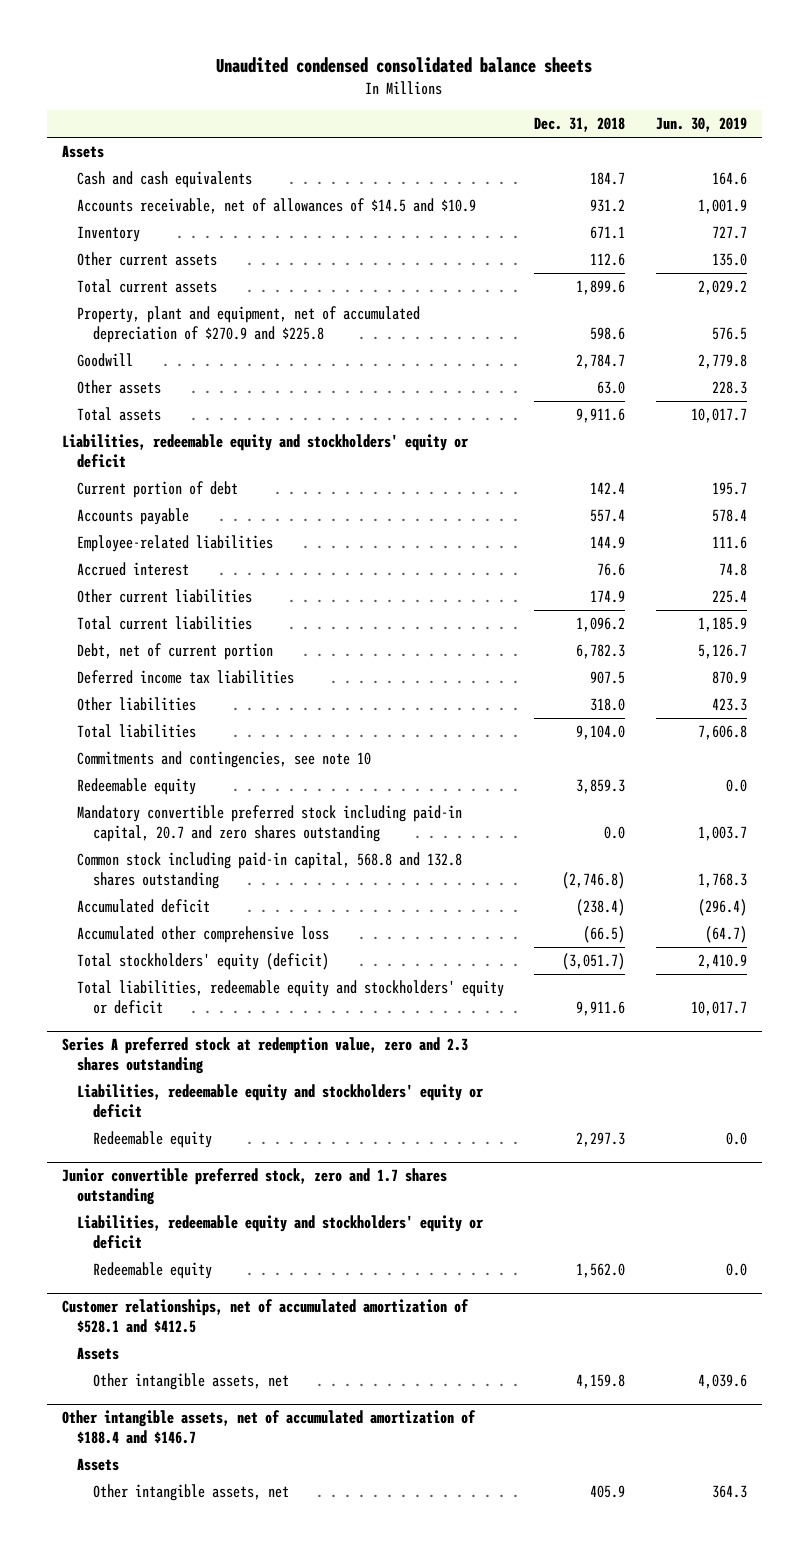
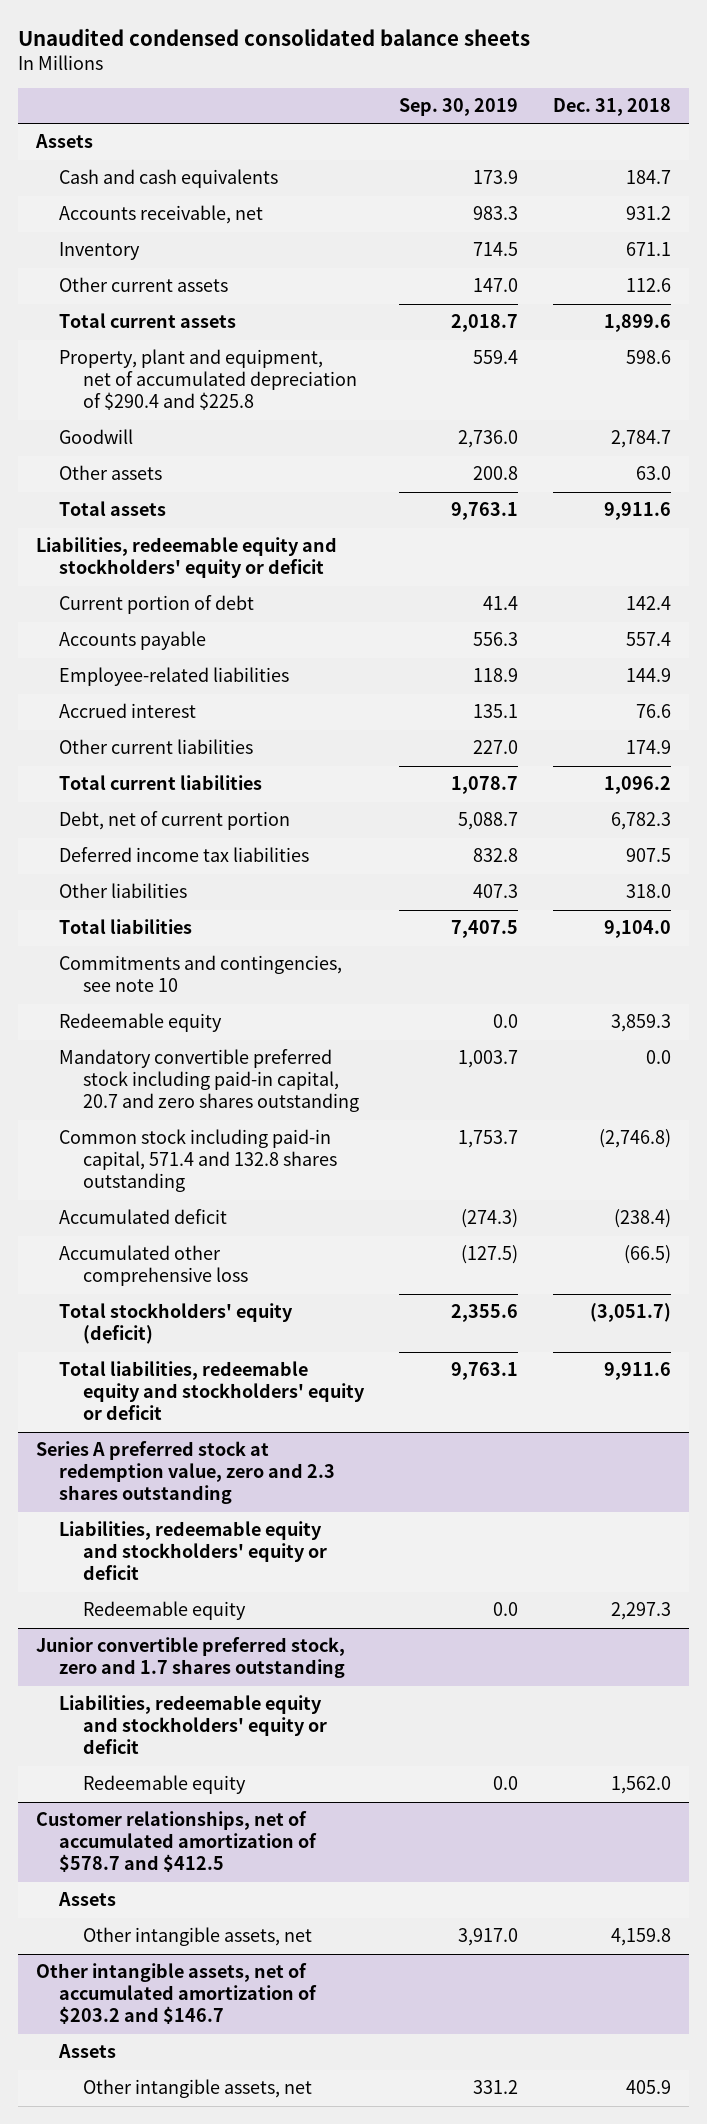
[655,117,747,133] Jun. 30, 2019 -> none
none -> [399,98,519,117] Sep. 30, 2019
[77,198,477,215] Accounts receivable, net of allowances of $14.5 and $10.9 -> [59,205,264,225] Accounts receivable, net
[77,306,421,344] Property, plant and equipment, net of accumulated depreciation of $270.9 and $225.8 -> [59,349,358,411] Property, plant and equipment, net of accumulated depreciation of $290.4 and $225.8
[77,852,463,890] Common stock including paid-in capital, 568.8 and 132.8 shares outstanding -> [59,1129,338,1193] Common stock including paid-in capital, 571.4 and 132.8 shares outstanding
[62,1299,470,1334] Customer relationships, net of accumulated amortization of $528.1 and $412.5 -> [35,1811,318,1873] Customer relationships, net of accumulated amortization of $578.7 and $412.5
[62,1410,477,1445] Other intangible assets, net of accumulated amortization of $188.4 and $146.7 -> [35,1963,318,2025] Other intangible assets, net of accumulated amortization of $203.2 and $146.7

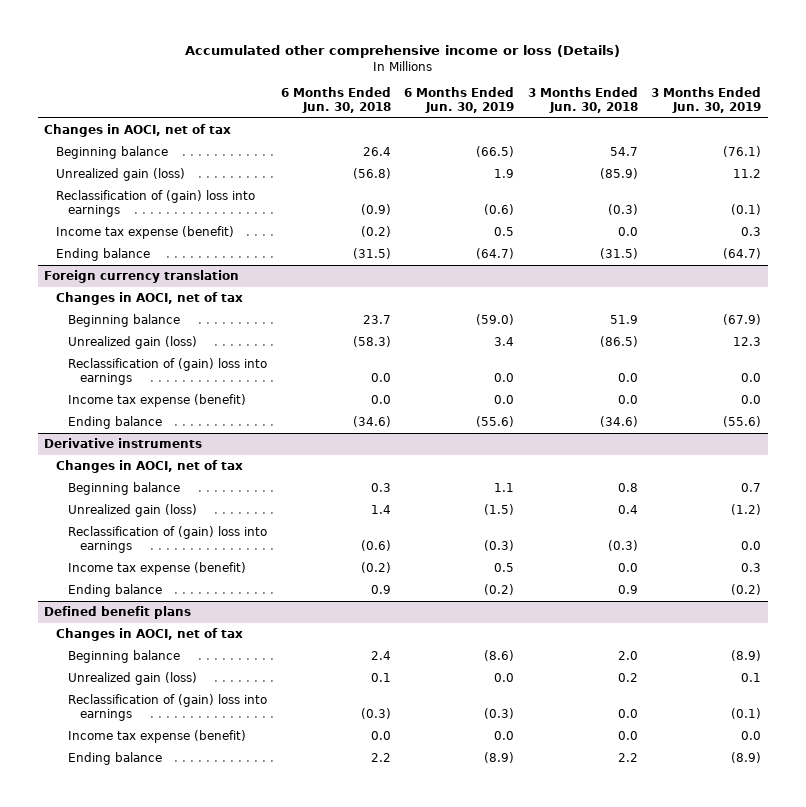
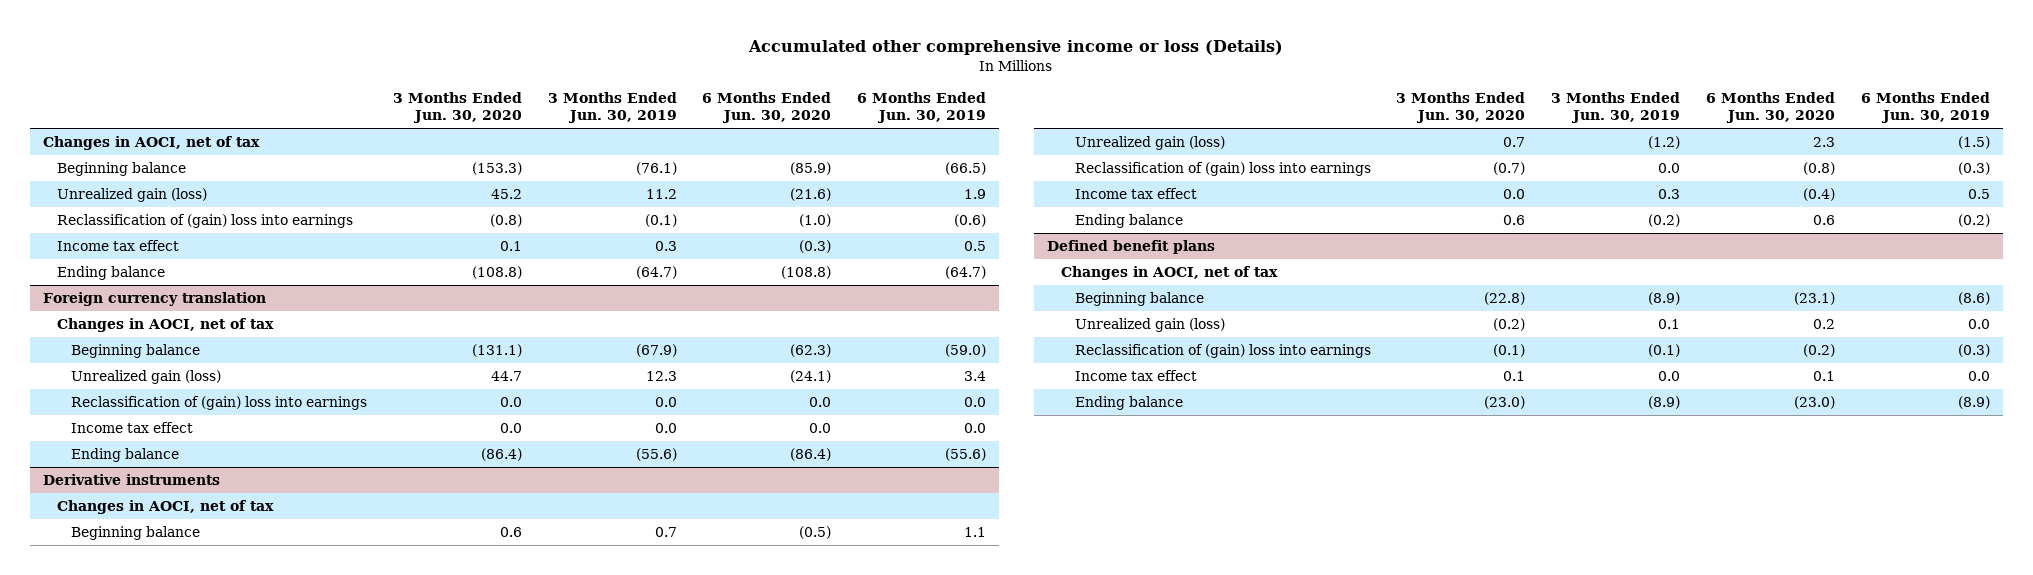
[280,87,391,113] 6 Months Ended Jun. 30, 2018 -> none
[527,87,638,113] 3 Months Ended Jun. 30, 2018 -> none
none -> [392,91,522,124] 3 Months Ended Jun. 30, 2020
none -> [702,91,832,124] 6 Months Ended Jun. 30, 2020
[56,226,235,240] Income tax expense (benefit) -> [57,239,180,251] Income tax effect
[68,394,247,408] Income tax expense (benefit) -> [71,421,194,433] Income tax effect
[68,562,247,576] Income tax expense (benefit) -> [1074,187,1197,199] Income tax effect
[68,730,247,744] Income tax expense (benefit) -> [1074,369,1197,381] Income tax effect

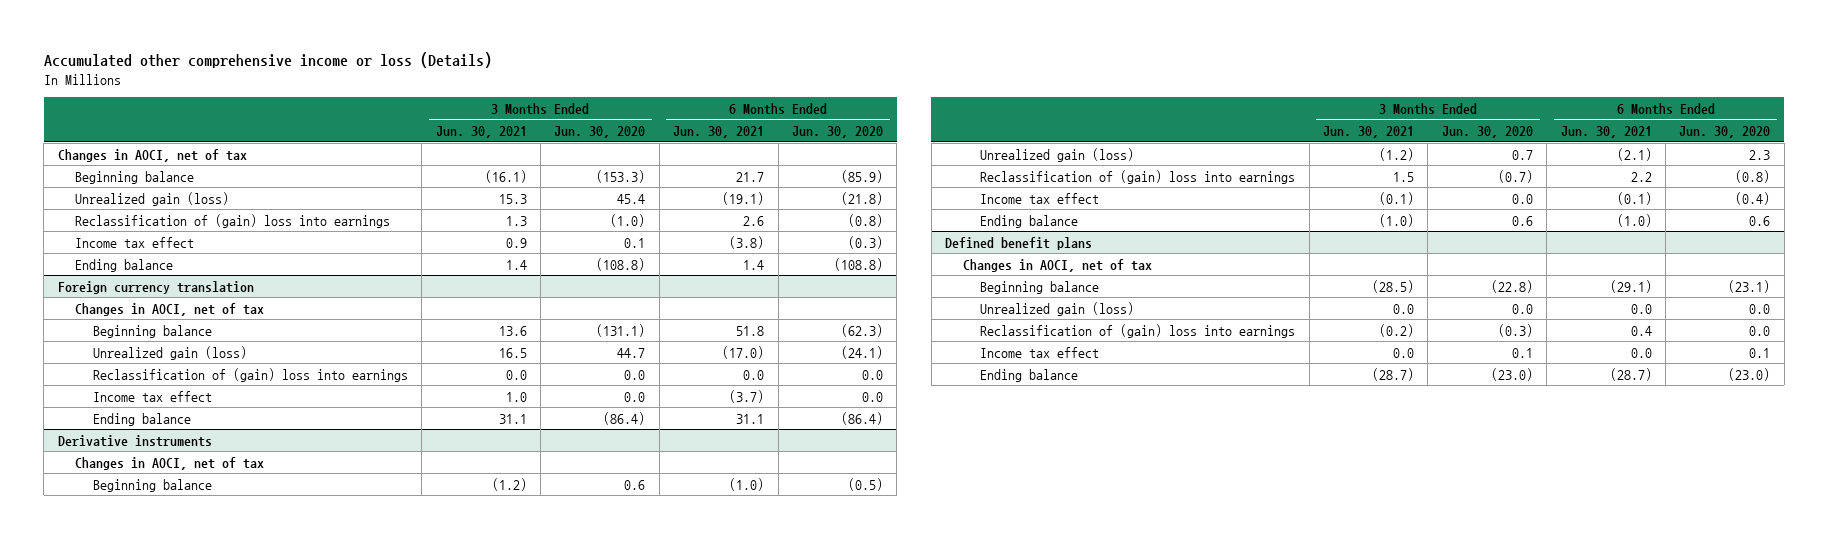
[547,91,677,124] 3 Months Ended Jun. 30, 2019 -> none
[857,91,987,124] 6 Months Ended Jun. 30, 2019 -> none
none -> [435,126,527,139] Jun. 30, 2021
none -> [673,126,765,139] Jun. 30, 2021
[490,188,522,199] 45.2 -> [617,193,646,204] 45.4
[790,187,832,201] (21.6) -> [841,191,884,205] (21.8)
[489,213,522,227] (0.8) -> [610,213,646,227] (1.0)
[799,213,832,227] (1.0) -> [848,213,884,227] (0.8)
[1493,317,1526,331] (0.2) -> [1511,303,1533,314] 0.0
[1812,318,1835,329] 0.2 -> [1749,303,1771,314] 0.0
[1493,343,1526,357] (0.1) -> [1497,323,1533,337] (0.3)
[1802,343,1835,357] (0.2) -> [1749,325,1771,336] 0.0

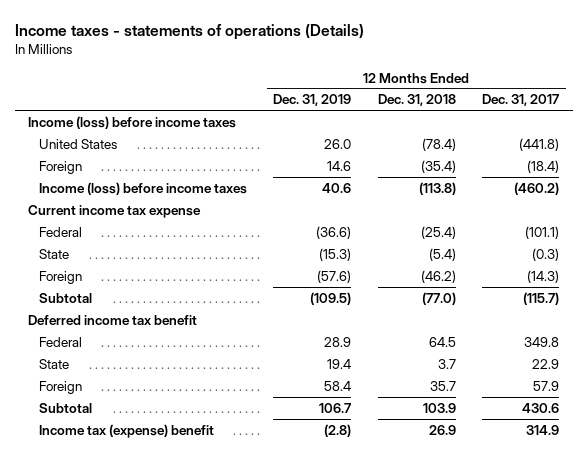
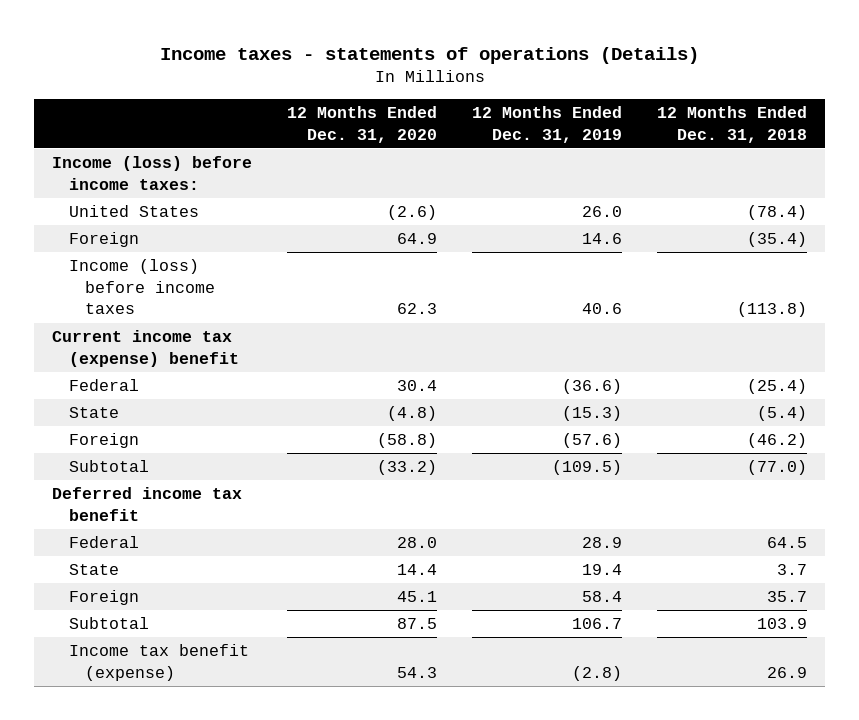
[482,94,560,107] Dec. 31, 2017 -> none
none -> [286,106,437,143] 12 Months Ended Dec. 31, 2020
[28,115,237,129] Income (loss) before income taxes -> [51,156,252,190] Income (loss) before income taxes:
[28,204,202,218] Current income tax expense -> [51,330,239,367] Current income tax (expense) benefit
[38,423,214,438] Income tax (expense) benefit -> [68,644,249,681] Income tax benefit (expense)

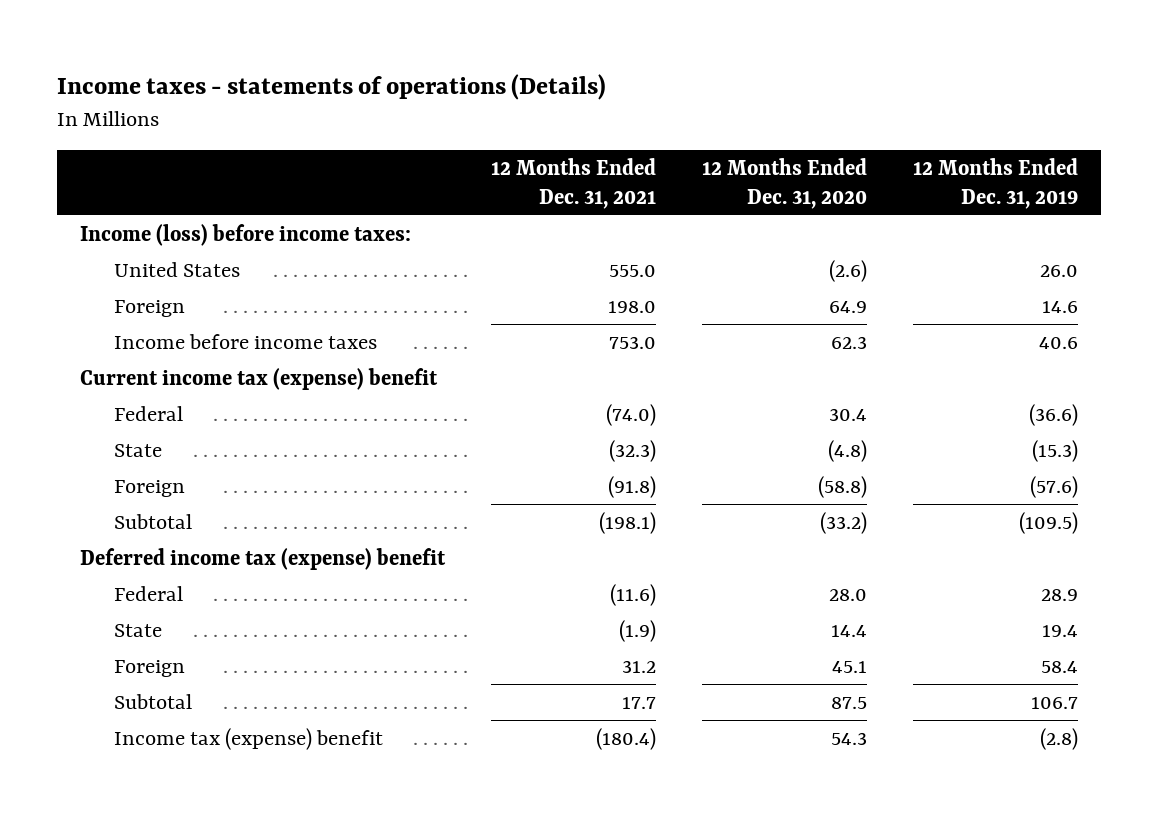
[657,106,808,143] 12 Months Ended Dec. 31, 2018 -> none
none -> [490,158,656,209] 12 Months Ended Dec. 31, 2021
[68,259,216,315] Income (loss) before income taxes -> [114,333,378,349] Income before income taxes
[51,487,242,521] Deferred income tax benefit -> [79,547,446,570] Deferred income tax (expense) benefit
[68,644,249,681] Income tax benefit (expense) -> [114,727,384,750] Income tax (expense) benefit

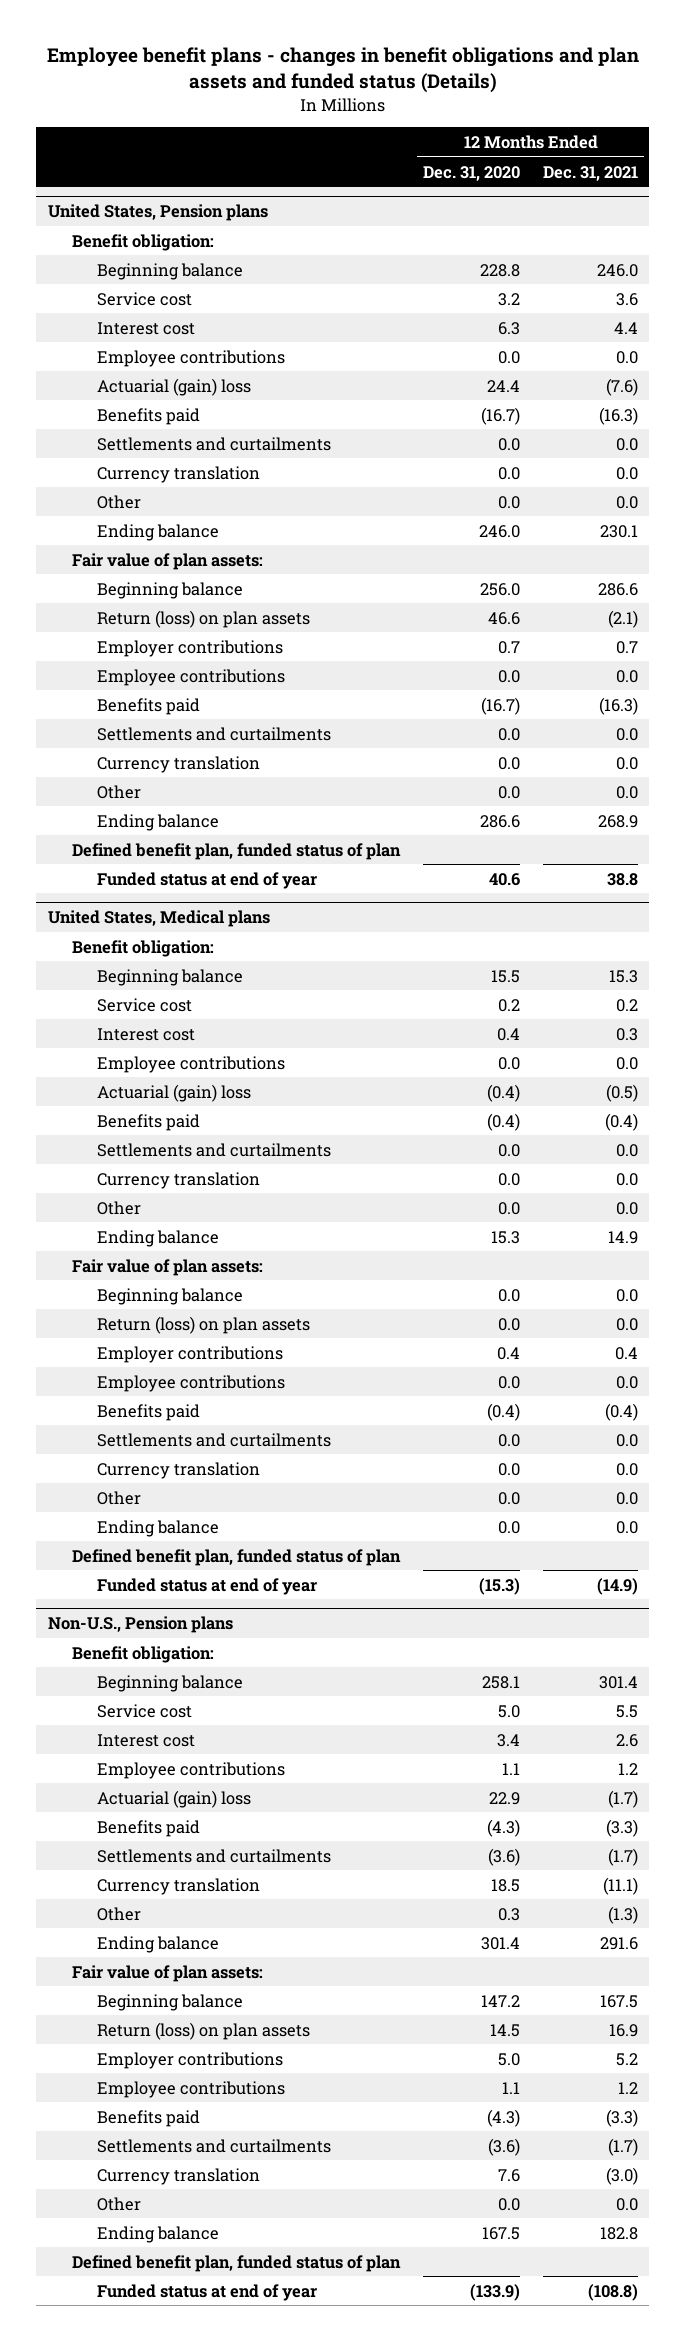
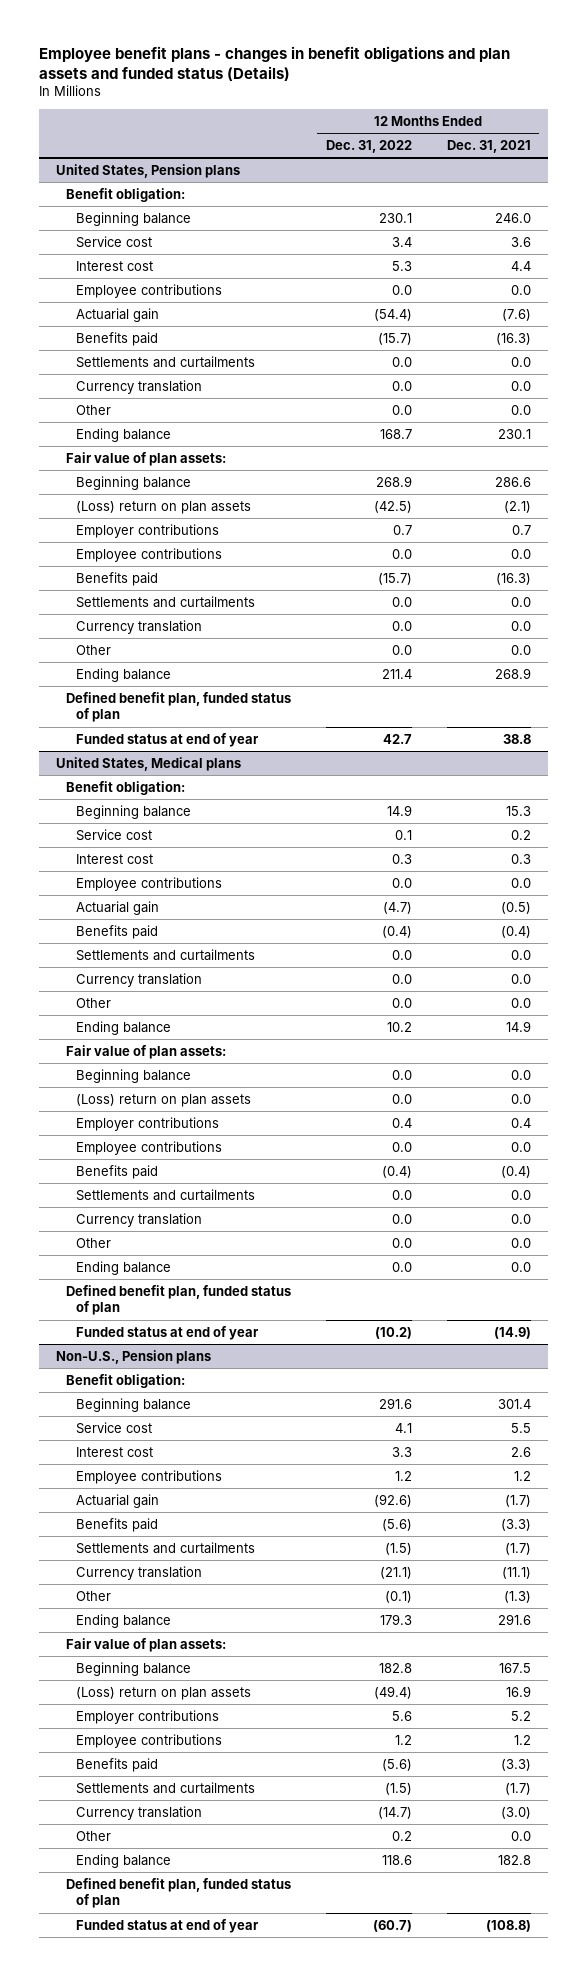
[423,165,521,181] Dec. 31, 2020 -> none
none -> [326,139,413,153] Dec. 31, 2022
[96,377,251,396] Actuarial (gain) loss -> [76,307,160,322] Actuarial gain
[96,609,310,628] Return (loss) on plan assets -> [76,500,252,514] (Loss) return on plan assets
[96,1083,251,1102] Actuarial (gain) loss -> [76,900,160,915] Actuarial gain
[96,1315,310,1334] Return (loss) on plan assets -> [76,1093,252,1107] (Loss) return on plan assets
[96,1789,251,1808] Actuarial (gain) loss -> [76,1493,160,1508] Actuarial gain
[96,2021,310,2040] Return (loss) on plan assets -> [76,1686,252,1700] (Loss) return on plan assets

